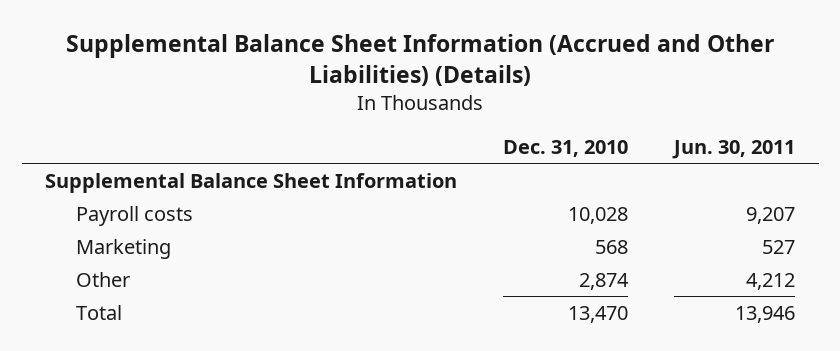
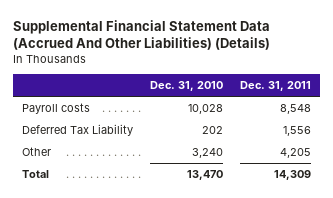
[66,34,775,87] Supplemental Balance Sheet Information (Accrued and Other Liabilities) (Details) -> [13,19,271,50] Supplemental Financial Statement Data (Accrued And Other Liabilities) (Details)
[672,139,796,159] Jun. 30, 2011 -> none
none -> [240,81,312,92] Dec. 31, 2011
[44,172,457,193] Supplemental Balance Sheet Information -> none
[75,238,171,259] Marketing -> none
none -> [21,124,133,137] Deferred Tax Liability
[579,272,630,290] 2,874 -> [192,148,224,159] 3,240

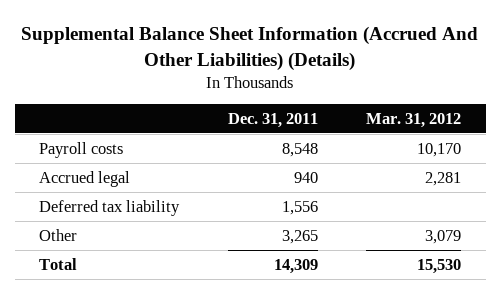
[13,19,271,50] Supplemental Financial Statement Data (Accrued And Other Liabilities) (Details) -> [21,26,479,71] Supplemental Balance Sheet Information (Accrued And Other Liabilities) (Details)
[150,81,224,92] Dec. 31, 2010 -> none
none -> [366,112,462,128] Mar. 31, 2012
none -> [38,170,130,187] Accrued legal
[21,124,133,137] Deferred Tax Liability -> [38,199,180,216] Deferred tax liability
[280,148,312,159] 4,205 -> [281,229,318,244] 3,265

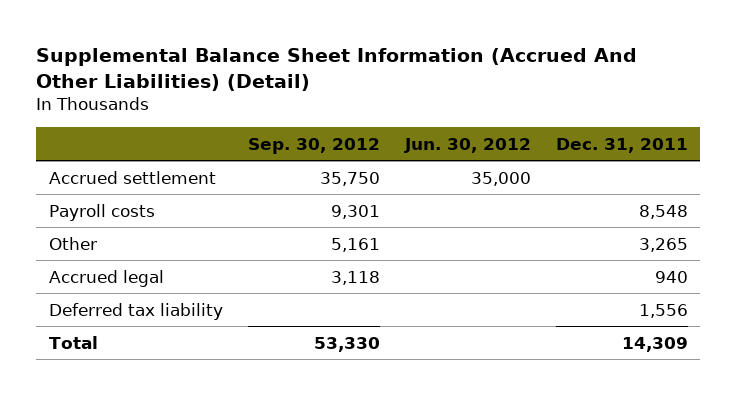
[21,26,479,71] Supplemental Balance Sheet Information (Accrued And Other Liabilities) (Details) -> [36,48,638,91] Supplemental Balance Sheet Information (Accrued And Other Liabilities) (Detail)
[366,112,462,128] Mar. 31, 2012 -> none
none -> [247,137,380,154] Sep. 30, 2012
none -> [403,137,531,153] Jun. 30, 2012
none -> [48,170,216,184] Accrued settlement
[38,228,77,241] Other -> [48,236,97,250] Other

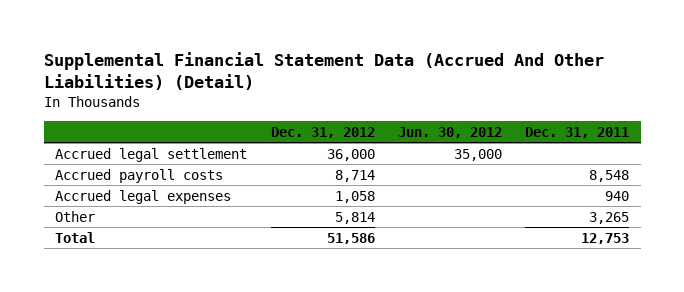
[36,48,638,91] Supplemental Balance Sheet Information (Accrued And Other Liabilities) (Detail) -> [43,51,604,90] Supplemental Financial Statement Data (Accrued And Other Liabilities) (Detail)
[247,137,380,154] Sep. 30, 2012 -> none
none -> [270,126,375,138] Dec. 31, 2012
[48,170,216,184] Accrued settlement -> [55,147,248,162] Accrued legal settlement
[48,203,155,221] Payroll costs -> [55,168,224,183] Accrued payroll costs
none -> [55,189,232,204] Accrued legal expenses
[48,269,164,287] Accrued legal -> none
[48,302,223,320] Deferred tax liability -> none
[621,336,688,352] 14,309 -> [581,232,630,244] 12,753

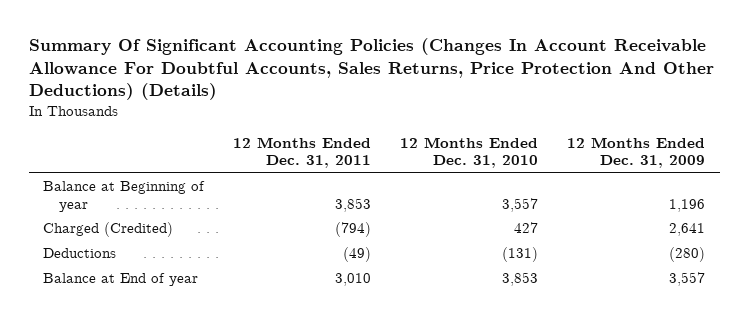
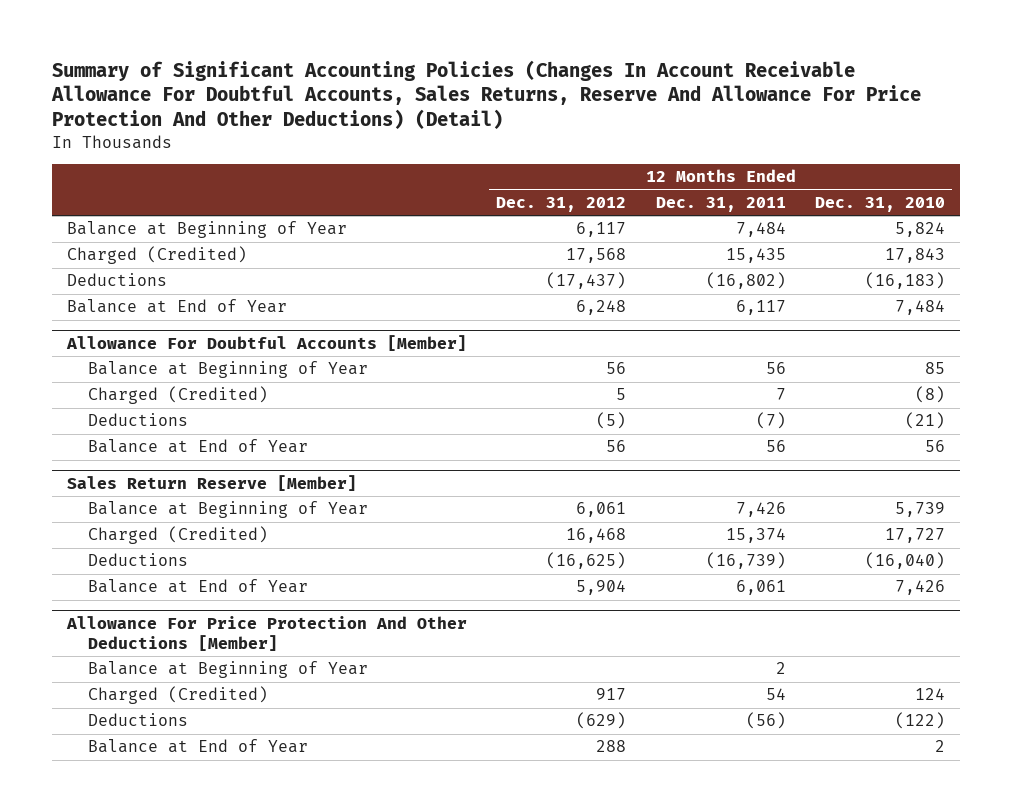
[28,38,714,101] Summary Of Significant Accounting Policies (Changes In Account Receivable Allowance For Doubtful Accounts, Sales Returns, Price Protection And Other Deductions) (Details) -> [51,59,922,130] Summary of Significant Accounting Policies (Changes In Account Receivable Allowance For Doubtful Accounts, Sales Returns, Reserve And Allowance For Price Protection And Other Deductions) (Detail)
[567,136,706,169] 12 Months Ended Dec. 31, 2009 -> none
none -> [496,196,627,212] Dec. 31, 2012
[43,181,206,212] Balance at Beginning of year -> [66,221,347,239] Balance at Beginning of Year
[335,197,372,212] 3,853 -> [735,222,786,238] 7,484
[502,197,539,212] 3,557 -> [895,222,946,238] 5,824
[335,222,372,238] (794) -> [725,248,786,264] 15,435
[514,222,539,234] 427 -> [885,248,946,264] 17,843
[343,247,372,263] (49) -> [705,272,786,290] (16,802)
[502,247,539,263] (131) -> [865,272,946,290] (16,183)
[43,273,199,287] Balance at End of year -> [66,299,287,314] Balance at End of Year
[335,273,372,287] 3,010 -> [735,300,786,316] 6,117
[502,272,539,287] 3,853 -> [895,300,946,316] 7,484
none -> [65,334,467,351] Allowance For Doubtful Accounts [Member]
none -> [88,361,369,379] Balance at Beginning of Year
none -> [88,386,269,405] Charged (Credited)
none -> [88,413,189,427] Deductions
none -> [88,439,309,454] Balance at End of Year
none -> [66,474,357,491] Sales Return Reserve [Member]
none -> [88,501,369,519] Balance at Beginning of Year
none -> [88,526,269,545] Charged (Credited)
none -> [88,553,189,567] Deductions
none -> [88,579,309,594] Balance at End of Year
none -> [65,615,467,651] Allowance For Price Protection And Other Deductions [Member]
none -> [88,661,369,679] Balance at Beginning of Year
none -> [88,686,269,705] Charged (Credited)
none -> [88,713,189,727] Deductions
none -> [88,739,309,754] Balance at End of Year

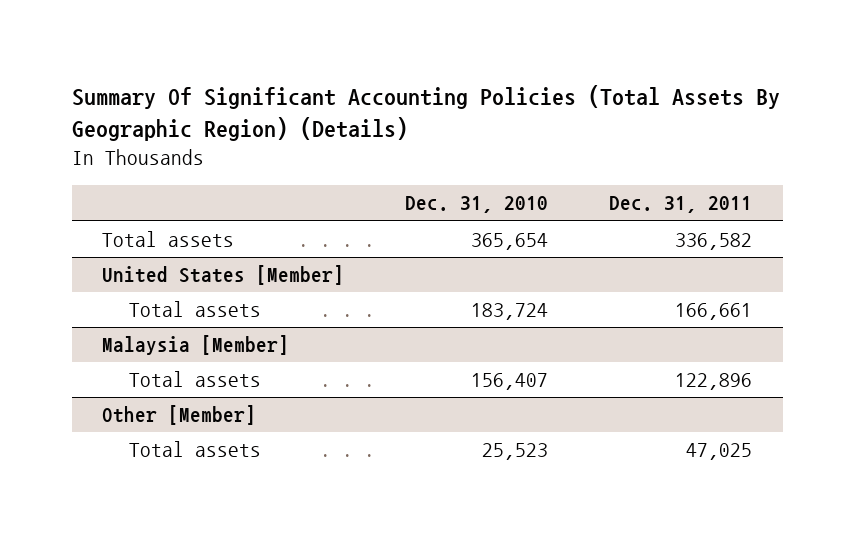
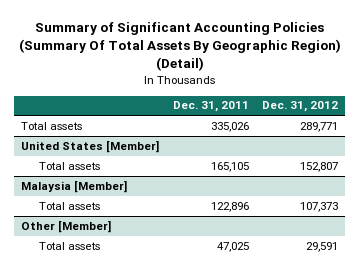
[71,85,780,142] Summary Of Significant Accounting Policies (Total Assets By Geographic Region) (Details) -> [18,22,341,72] Summary of Significant Accounting Policies (Summary Of Total Assets By Geographic Region) (Detail)
[405,196,549,214] Dec. 31, 2010 -> none
none -> [262,101,339,113] Dec. 31, 2012
[675,233,753,251] 336,582 -> [210,121,249,132] 335,026
[675,303,753,321] 166,661 -> [210,161,249,172] 165,105

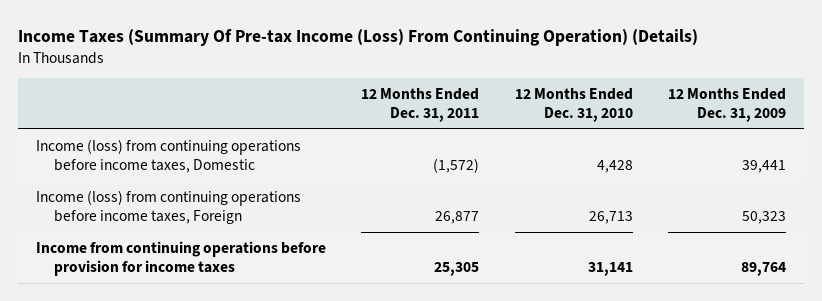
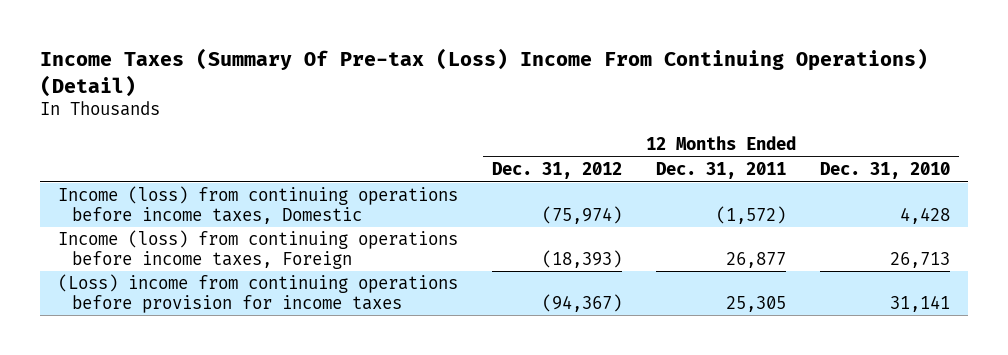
[18,29,699,47] Income Taxes (Summary Of Pre-tax Income (Loss) From Continuing Operation) (Details) -> [40,48,929,97] Income Taxes (Summary Of Pre-tax (Loss) Income From Continuing Operations) (Detail)
[668,87,787,123] 12 Months Ended Dec. 31, 2009 -> none
none -> [491,162,622,180] Dec. 31, 2012
[36,240,327,277] Income from continuing operations before provision for income taxes -> [57,274,458,313] (Loss) income from continuing operations before provision for income taxes

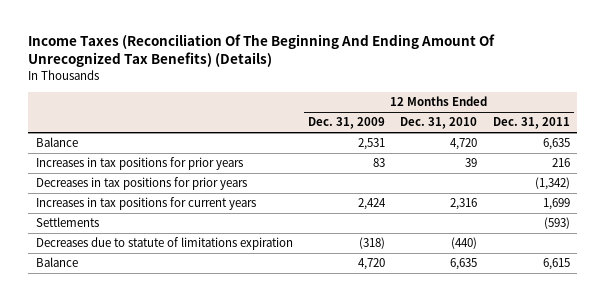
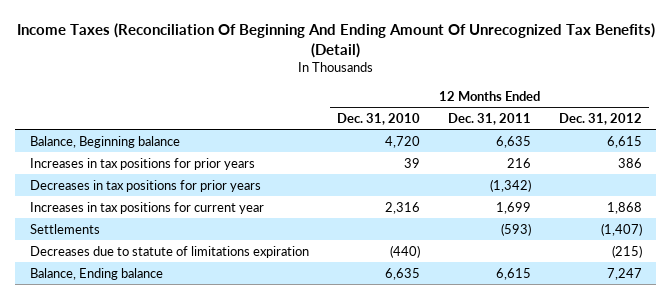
[28,34,496,68] Income Taxes (Reconciliation Of The Beginning And Ending Amount Of Unrecognized Tax Benefits) (Details) -> [16,23,655,59] Income Taxes (Reconciliation Of Beginning And Ending Amount Of Unrecognized Tax Benefits) (Detail)
[308,117,386,130] Dec. 31, 2009 -> none
none -> [559,112,643,125] Dec. 31, 2012
[35,137,78,148] Balance -> [29,135,180,148] Balance, Beginning balance
[35,197,256,211] Increases in tax positions for current years -> [29,201,264,214] Increases in tax positions for current year
[35,257,78,268] Balance -> [29,267,163,280] Balance, Ending balance

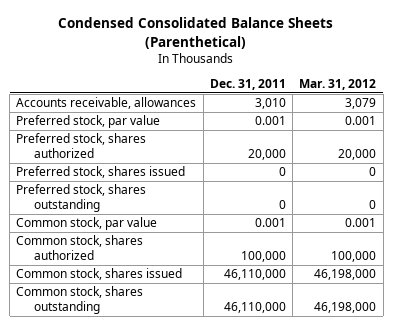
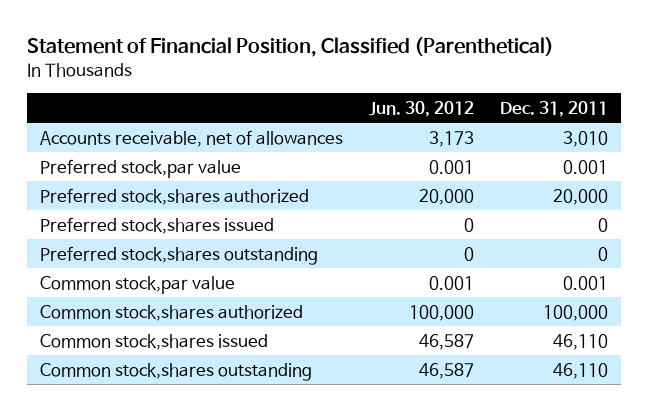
[58,17,334,49] Condensed Consolidated Balance Sheets (Parenthetical) -> [27,37,555,58] Statement of Financial Position, Classified (Parenthetical)
[299,78,377,90] Mar. 31, 2012 -> none
none -> [369,100,475,117] Jun. 30, 2012
[16,97,197,110] Accounts receivable, allowances -> [40,129,344,147] Accounts receivable, net of allowances
[16,115,161,129] Preferred stock, par value -> [40,158,242,178] Preferred stock,par value
[16,133,147,159] Preferred stock, shares authorized -> [40,187,310,205] Preferred stock,shares authorized
[16,166,186,179] Preferred stock, shares issued -> [40,216,275,234] Preferred stock,shares issued
[16,184,147,213] Preferred stock, shares outstanding -> [40,245,319,265] Preferred stock,shares outstanding
[16,217,158,231] Common stock, par value -> [40,275,236,294] Common stock,par value
[16,235,144,261] Common stock, shares authorized -> [40,304,304,321] Common stock,shares authorized
[16,268,183,281] Common stock, shares issued -> [40,333,269,350] Common stock,shares issued
[223,269,286,281] 46,110,000 -> [552,333,608,350] 46,110
[16,286,144,315] Common stock, shares outstanding -> [40,362,313,381] Common stock,shares outstanding
[223,302,286,314] 46,110,000 -> [552,362,608,379] 46,110

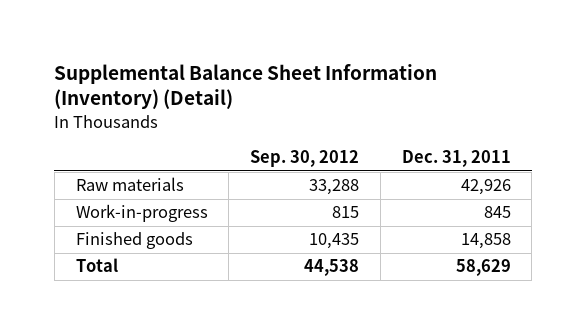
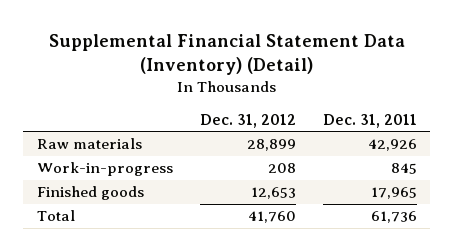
[54,63,438,110] Supplemental Balance Sheet Information (Inventory) (Detail) -> [48,34,405,76] Supplemental Financial Statement Data (Inventory) (Detail)
[250,150,360,168] Sep. 30, 2012 -> none
none -> [199,113,296,128] Dec. 31, 2012
[460,233,511,250] 14,858 -> [370,187,417,200] 17,965
[455,259,511,277] 58,629 -> [370,211,417,224] 61,736

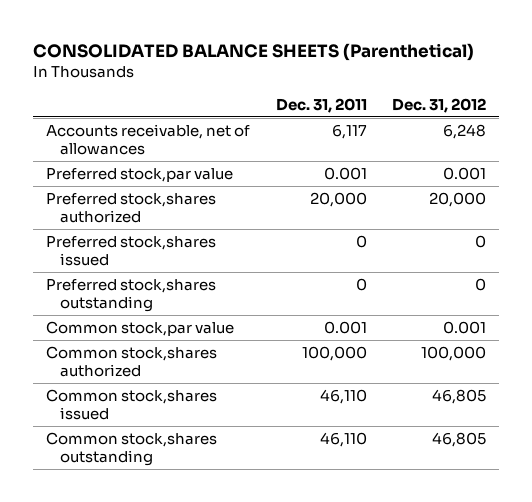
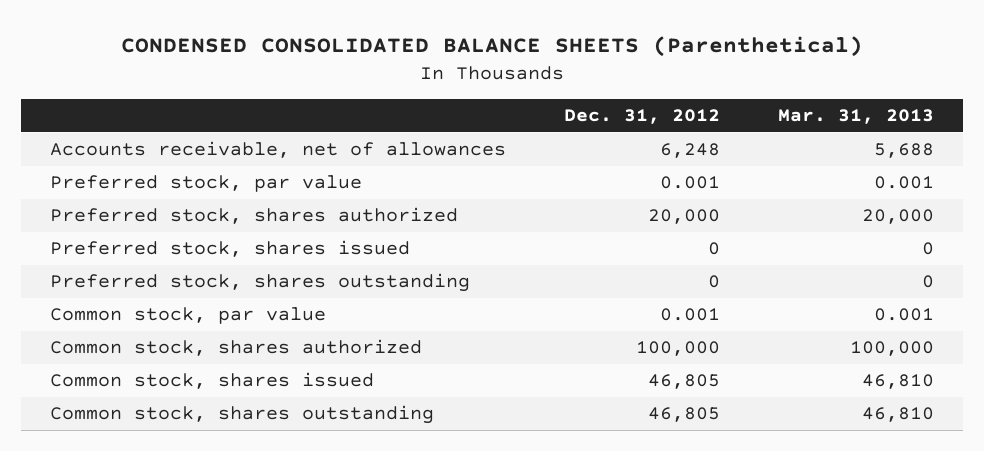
[33,42,475,61] CONSOLIDATED BALANCE SHEETS (Parenthetical) -> [120,35,863,57] CONDENSED CONSOLIDATED BALANCE SHEETS (Parenthetical)
[275,97,367,113] Dec. 31, 2011 -> none
none -> [777,109,934,125] Mar. 31, 2013
[46,167,234,182] Preferred stock,par value -> [49,175,362,193] Preferred stock, par value
[46,192,217,223] Preferred stock,shares authorized -> [49,207,458,225] Preferred stock, shares authorized
[46,235,217,266] Preferred stock,shares issued -> [49,240,410,258] Preferred stock, shares issued
[46,278,217,312] Preferred stock,shares outstanding -> [49,273,470,293] Preferred stock, shares outstanding
[46,320,235,336] Common stock,par value -> [49,307,326,325] Common stock, par value
[46,345,218,377] Common stock,shares authorized -> [49,339,422,357] Common stock, shares authorized
[46,388,218,420] Common stock,shares issued -> [49,372,374,390] Common stock, shares issued
[46,431,218,466] Common stock,shares outstanding -> [49,405,434,425] Common stock, shares outstanding

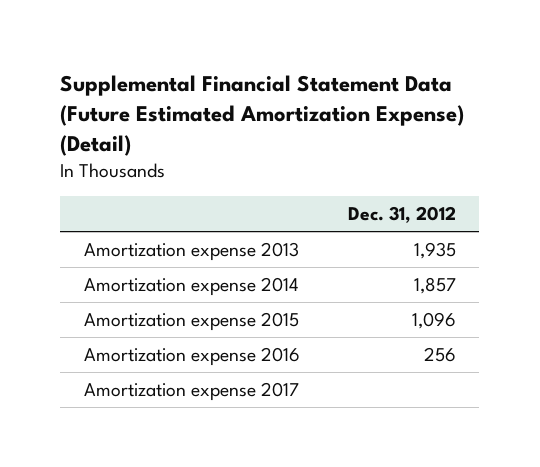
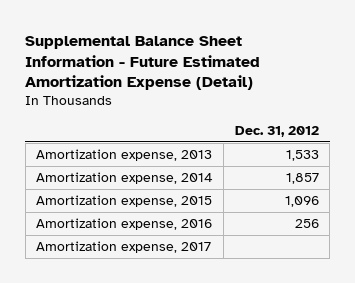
[60,74,465,156] Supplemental Financial Statement Data (Future Estimated Amortization Expense) (Detail) -> [25,35,261,91] Supplemental Balance Sheet Information - Future Estimated Amortization Expense (Detail)
[84,241,300,261] Amortization expense 2013 -> [35,149,212,162] Amortization expense, 2013
[413,241,456,259] 1,935 -> [285,150,319,162] 1,533
[84,276,300,296] Amortization expense 2014 -> [35,172,213,185] Amortization expense, 2014
[84,311,300,331] Amortization expense 2015 -> [35,195,212,208] Amortization expense, 2015
[84,346,301,366] Amortization expense 2016 -> [35,218,212,231] Amortization expense, 2016
[84,381,300,401] Amortization expense 2017 -> [35,241,211,254] Amortization expense, 2017

